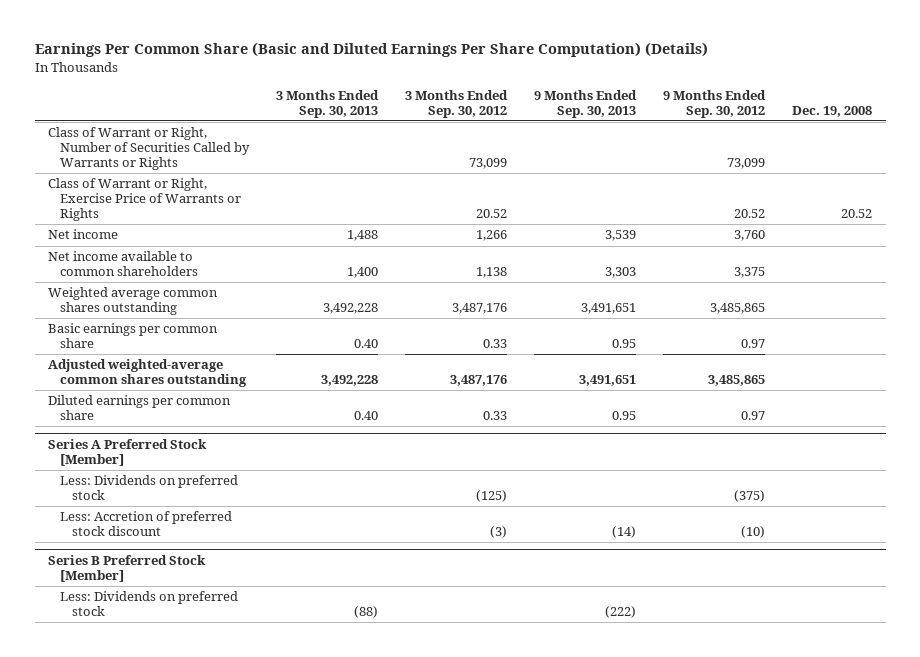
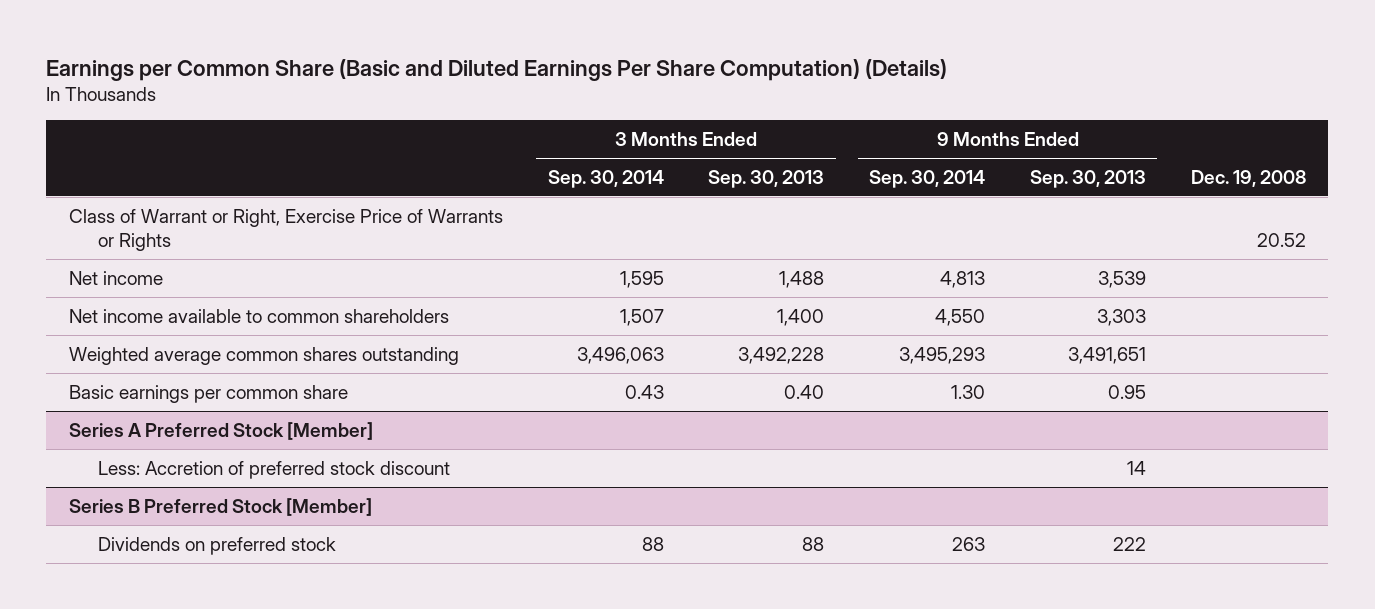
[34,42,708,58] Earnings Per Common Share (Basic and Diluted Earnings Per Share Computation) (Details) -> [46,58,948,81] Earnings per Common Share (Basic and Diluted Earnings Per Share Computation) (Details)
[405,89,509,118] 3 Months Ended Sep. 30, 2012 -> none
[663,89,767,118] 9 Months Ended Sep. 30, 2012 -> none
none -> [547,169,664,188] Sep. 30, 2014
none -> [869,169,986,188] Sep. 30, 2014
[48,127,250,170] Class of Warrant or Right, Number of Securities Called by Warrants or Rights -> none
[48,359,247,388] Adjusted weighted-average common shares outstanding -> none
[48,395,232,421] Diluted earnings per common share -> none
[59,475,238,501] Less: Dividends on preferred stock -> none
[612,526,637,539] (14) -> [1127,460,1147,475] 14
[59,591,238,617] Less: Dividends on preferred stock -> [98,536,337,555] Dividends on preferred stock
[354,606,379,619] (88) -> [802,536,825,551] 88
[605,606,637,619] (222) -> [1113,536,1147,551] 222

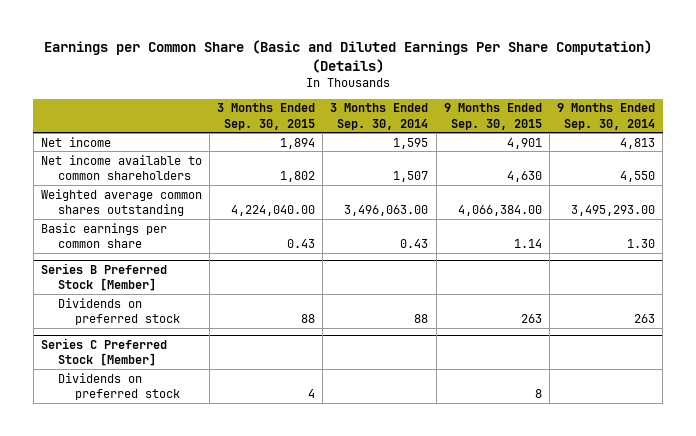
[708,169,825,188] Sep. 30, 2013 -> none
[1030,169,1147,188] Sep. 30, 2013 -> none
[1191,169,1307,187] Dec. 19, 2008 -> none
none -> [217,103,316,130] 3 Months Ended Sep. 30, 2015
none -> [443,103,542,130] 9 Months Ended Sep. 30, 2015
[68,208,503,252] Class of Warrant or Right, Exercise Price of Warrants or Rights -> none
[576,346,664,364] 3,496,063 -> [344,204,429,216] 3,496,063.00
[899,346,986,364] 3,495,293 -> [571,204,656,216] 3,495,293.00
[68,421,373,440] Series A Preferred Stock [Member] -> none
[98,460,451,479] Less: Accretion of preferred stock discount -> none
none -> [40,338,167,367] Series C Preferred Stock [Member]
none -> [57,372,180,400] Dividends on preferred stock

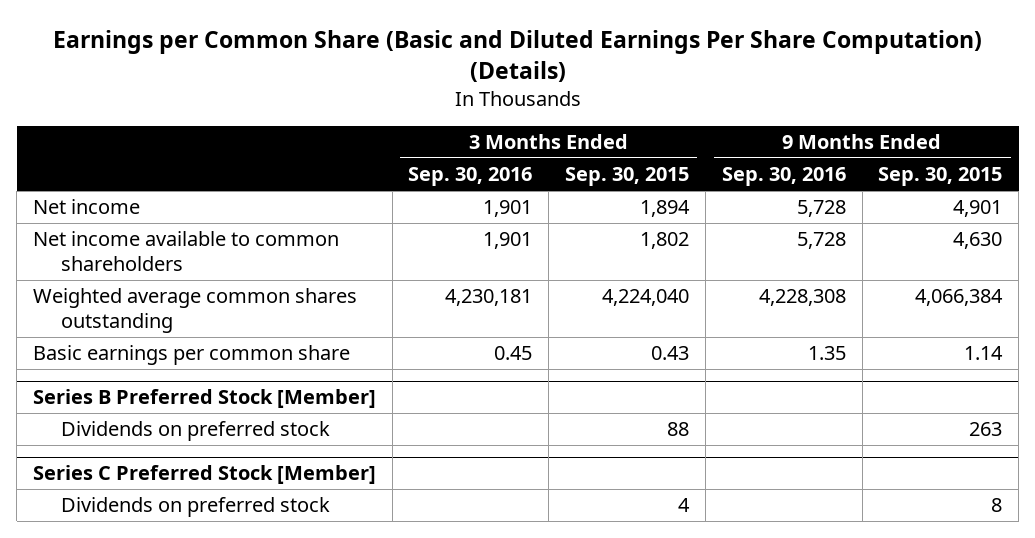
[330,103,429,130] 3 Months Ended Sep. 30, 2014 -> none
[557,103,656,130] 9 Months Ended Sep. 30, 2014 -> none
none -> [408,167,533,187] Sep. 30, 2016
none -> [721,167,846,187] Sep. 30, 2016
[231,204,316,216] 4,224,040.00 -> [602,289,690,307] 4,224,040
[457,204,542,216] 4,066,384.00 -> [915,289,1004,307] 4,066,384

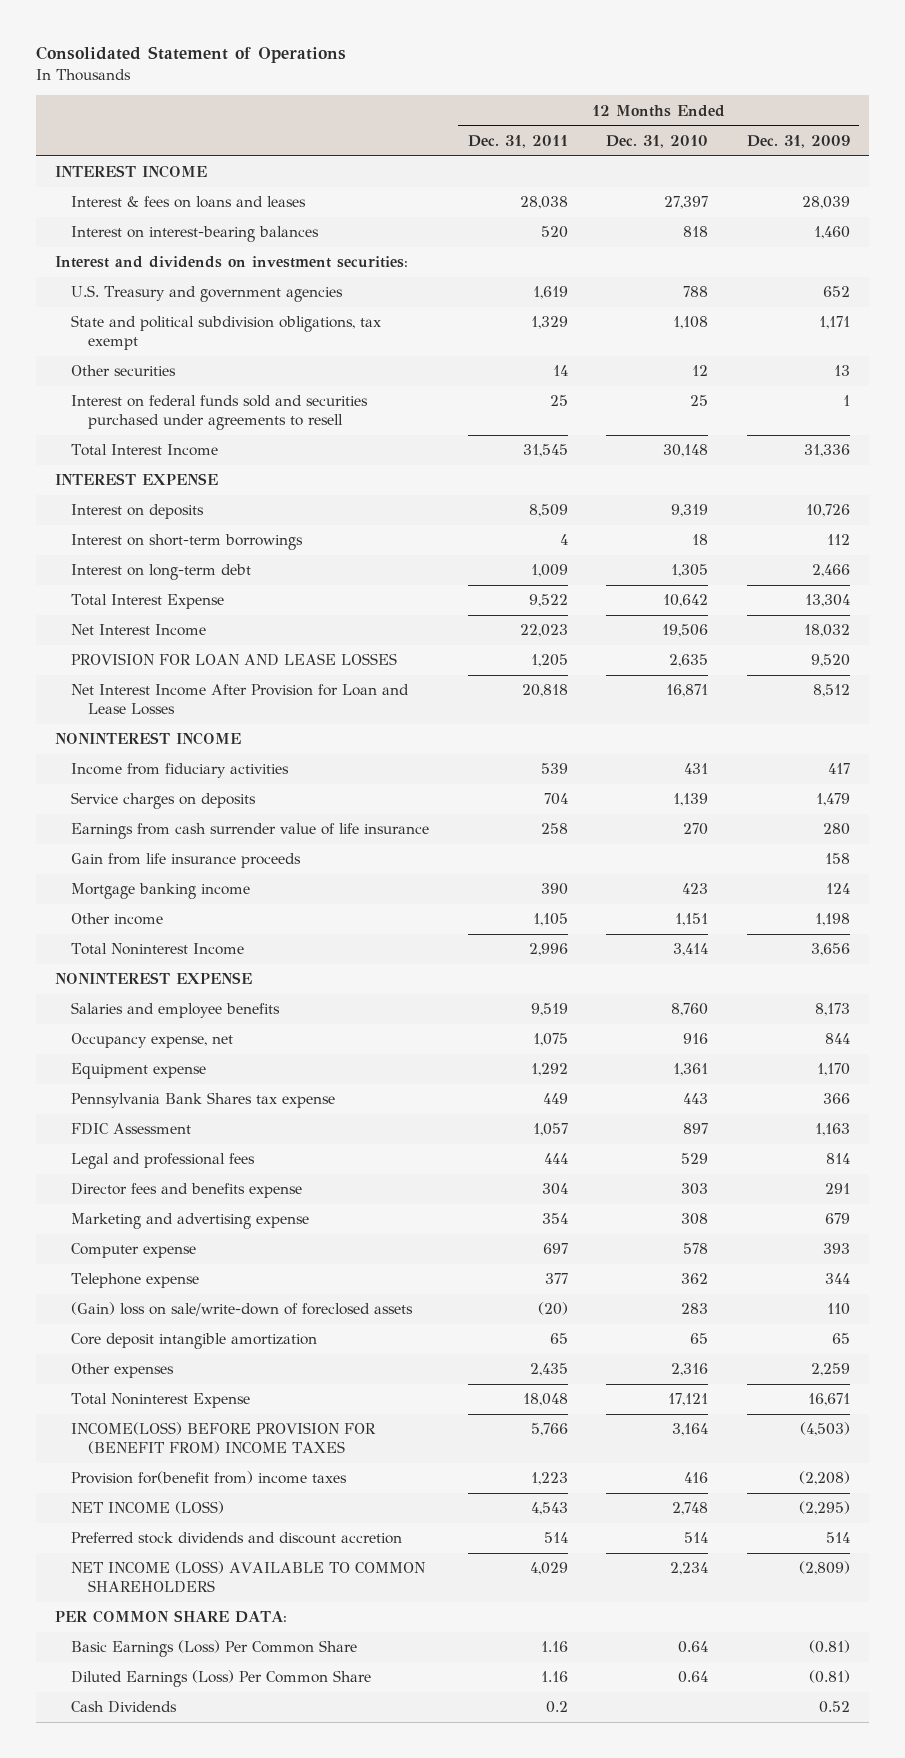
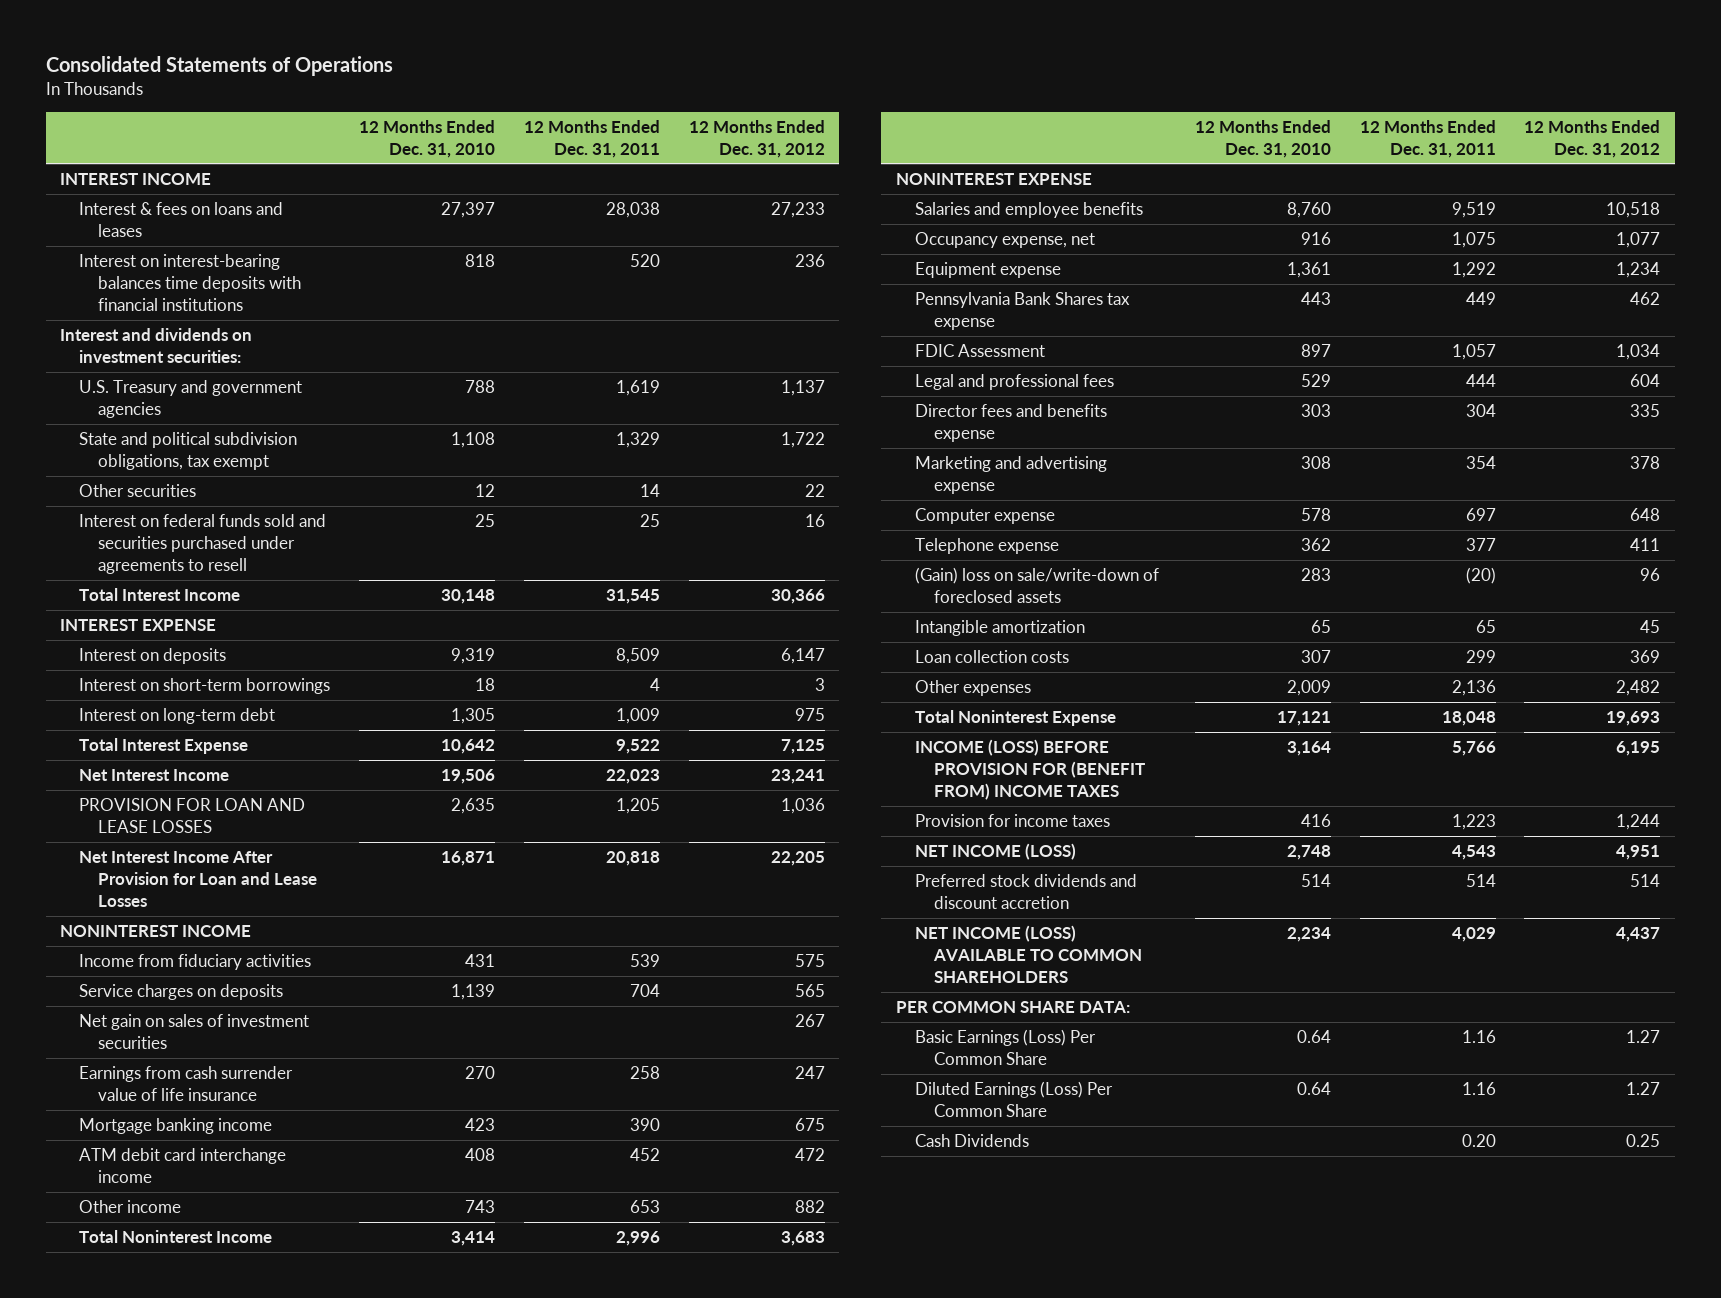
[35,46,346,64] Consolidated Statement of Operations -> [45,56,393,77] Consolidated Statements of Operations
[746,134,850,148] Dec. 31, 2009 -> none
none -> [688,119,825,158] 12 Months Ended Dec. 31, 2012
[71,226,320,243] Interest on interest-bearing balances -> [79,253,302,311] Interest on interest-bearing balances time deposits with financial institutions
none -> [79,1013,310,1049] Net gain on sales of investment securities
[71,853,302,869] Gain from life insurance proceeds -> none
none -> [79,1147,287,1183] ATM debit card interchange income
[532,913,568,927] 1,105 -> [629,1199,660,1213] 653
[675,913,709,927] 1,151 -> [465,1199,496,1213] 743
[71,1333,318,1350] Core deposit intangible amortization -> [915,619,1086,636] Intangible amortization
none -> [915,649,1070,663] Loan collection costs
[529,1363,568,1377] 2,435 -> [1451,679,1496,696] 2,136
[671,1363,709,1377] 2,316 -> [1286,679,1331,696] 2,009
[71,1422,377,1454] INCOME(LOSS) BEFORE PROVISION FOR (BENEFIT FROM) INCOME TAXES -> [915,738,1146,800] INCOME (LOSS) BEFORE PROVISION FOR (BENEFIT FROM) INCOME TAXES
[71,1471,348,1485] Provision for(benefit from) income taxes -> [915,813,1111,827] Provision for income taxes
[545,1701,568,1714] 0.2 -> [1461,1133,1496,1147] 0.20

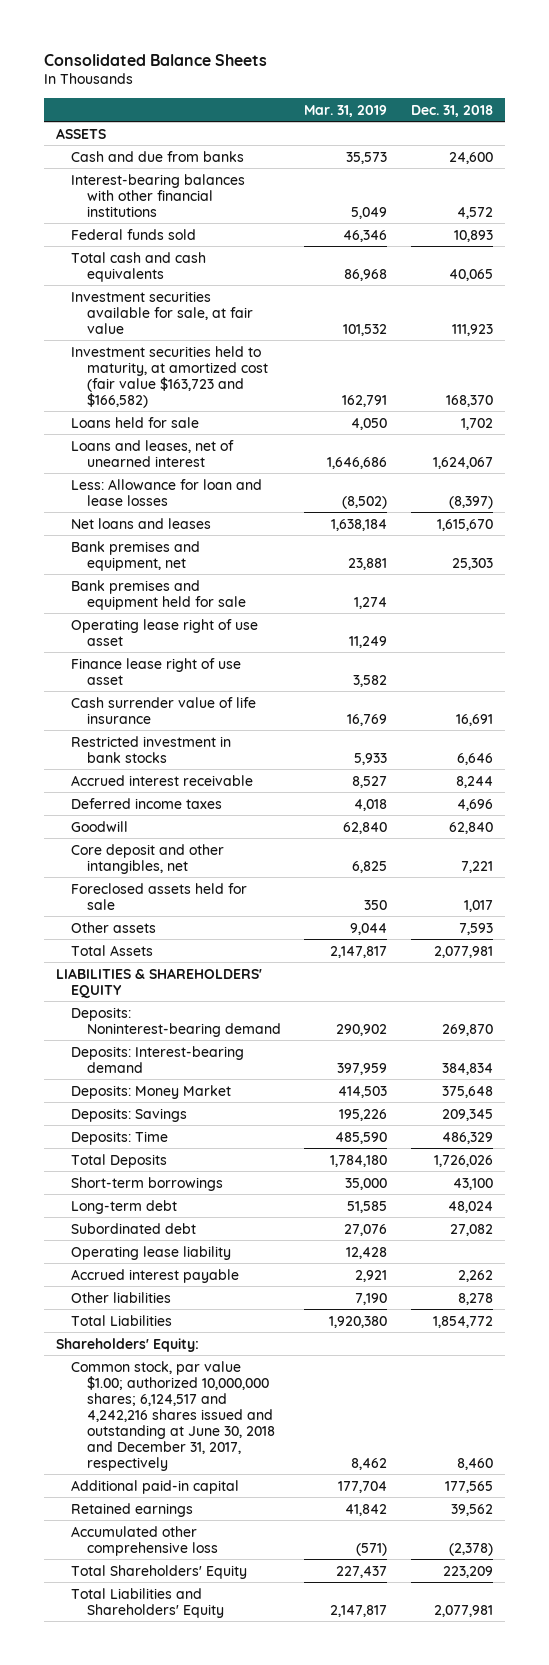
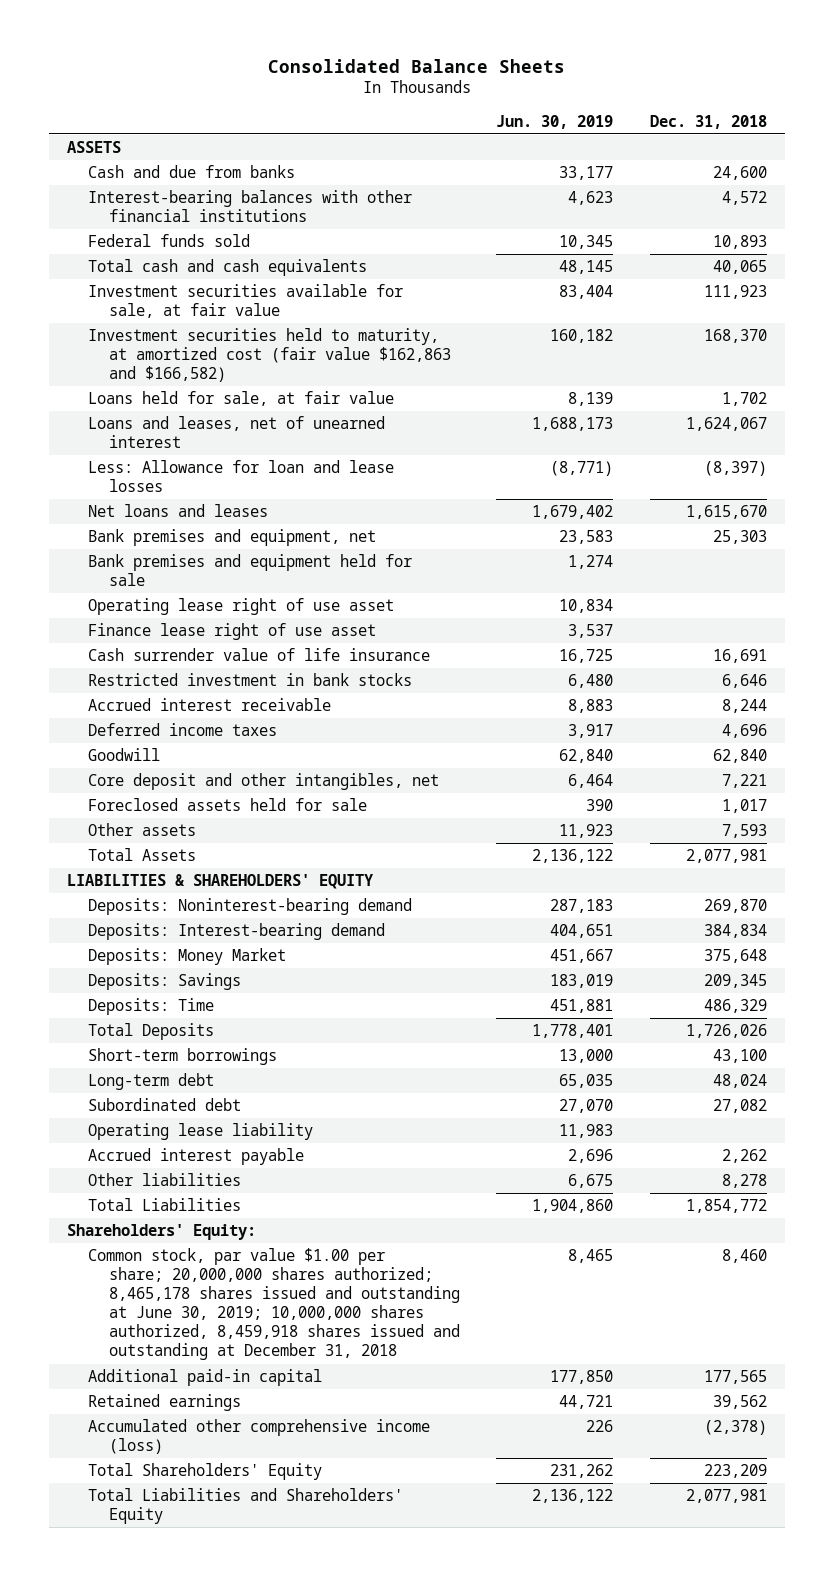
[304,104,388,117] Mar. 31, 2019 -> none
none -> [496,114,614,129] Jun. 30, 2019
[71,345,268,408] Investment securities held to maturity, at amortized cost (fair value $163,723 and $166,582) -> [88,328,451,383] Investment securities held to maturity, at amortized cost (fair value $162,863 and $166,582)
[71,416,200,428] Loans held for sale -> [88,391,395,407] Loans held for sale, at fair value
[71,1360,275,1471] Common stock, par value $1.00; authorized 10,000,000 shares; 6,124,517 and 4,242,216 shares issued and outstanding at June 30, 2018 and December 31, 2017, respectively -> [88,1248,460,1361] Common stock, par value $1.00 per share; 20,000,000 shares authorized; 8,465,178 shares issued and outstanding at June 30, 2019; 10,000,000 shares authorized, 8,459,918 shares issued and outstanding at December 31, 2018
[71,1525,218,1556] Accumulated other comprehensive loss -> [88,1419,431,1455] Accumulated other comprehensive income (loss)

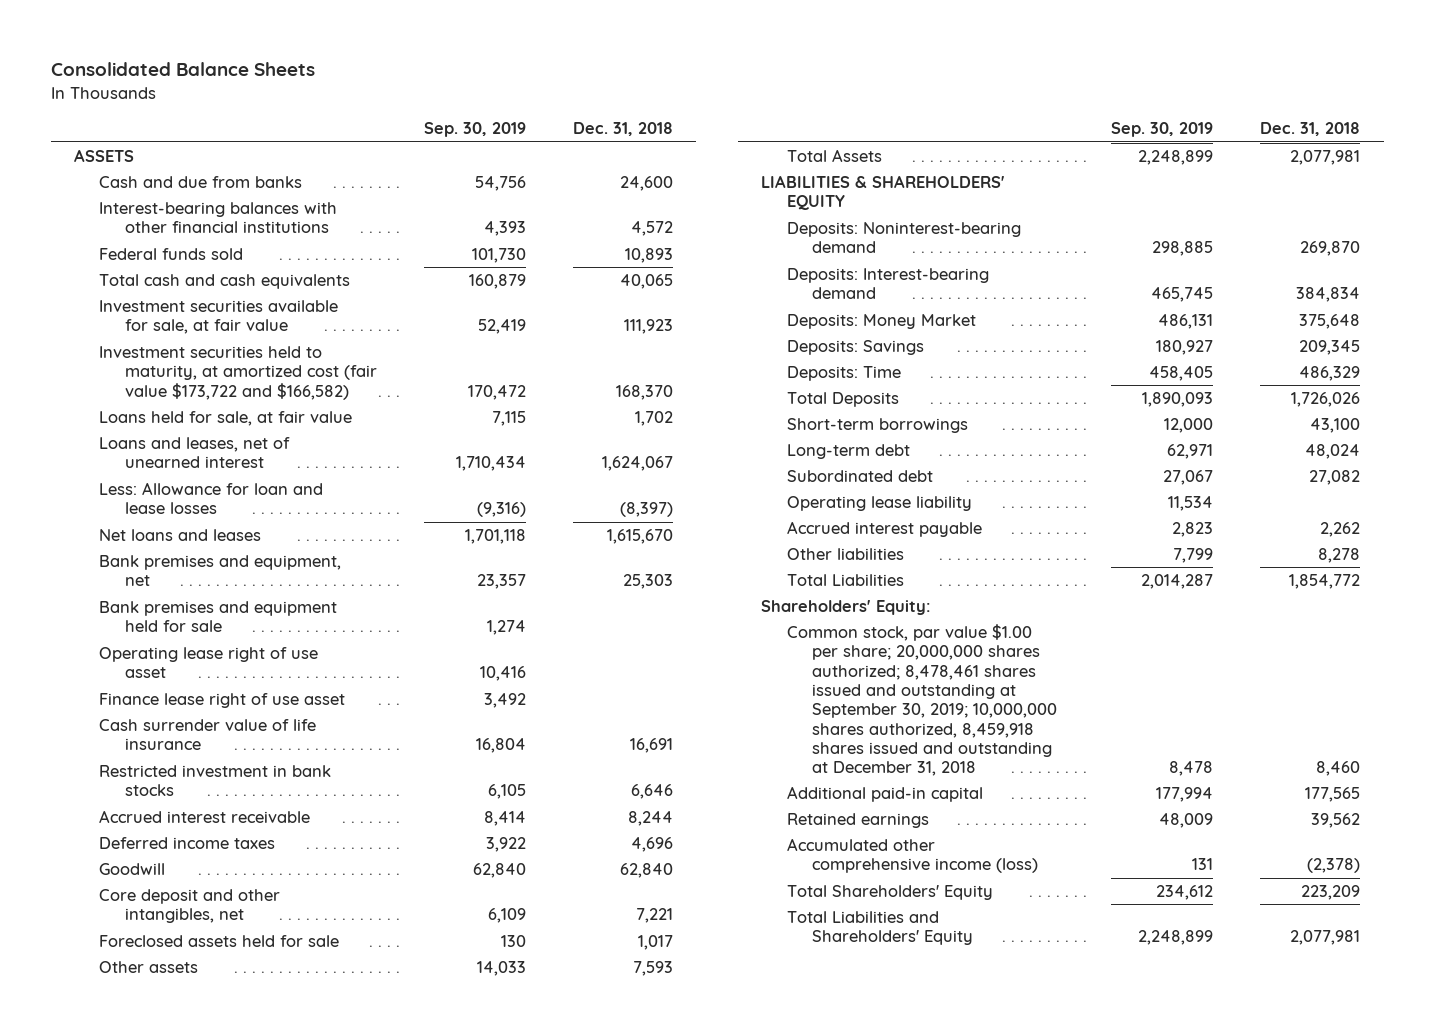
[496,114,614,129] Jun. 30, 2019 -> none
none -> [423,122,526,138] Sep. 30, 2019
[88,328,451,383] Investment securities held to maturity, at amortized cost (fair value $162,863 and $166,582) -> [99,346,377,400] Investment securities held to maturity, at amortized cost (fair value $173,722 and $166,582)
[88,1248,460,1361] Common stock, par value $1.00 per share; 20,000,000 shares authorized; 8,465,178 shares issued and outstanding at June 30, 2019; 10,000,000 shares authorized, 8,459,918 shares issued and outstanding at December 31, 2018 -> [786,624,1057,777] Common stock, par value $1.00 per share; 20,000,000 shares authorized; 8,478,461 shares issued and outstanding at September 30, 2019; 10,000,000 shares authorized, 8,459,918 shares issued and outstanding at December 31, 2018

